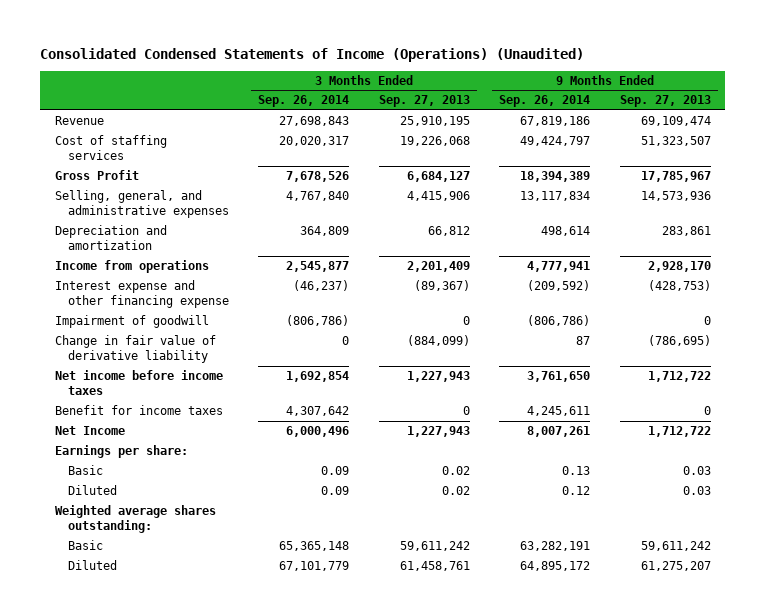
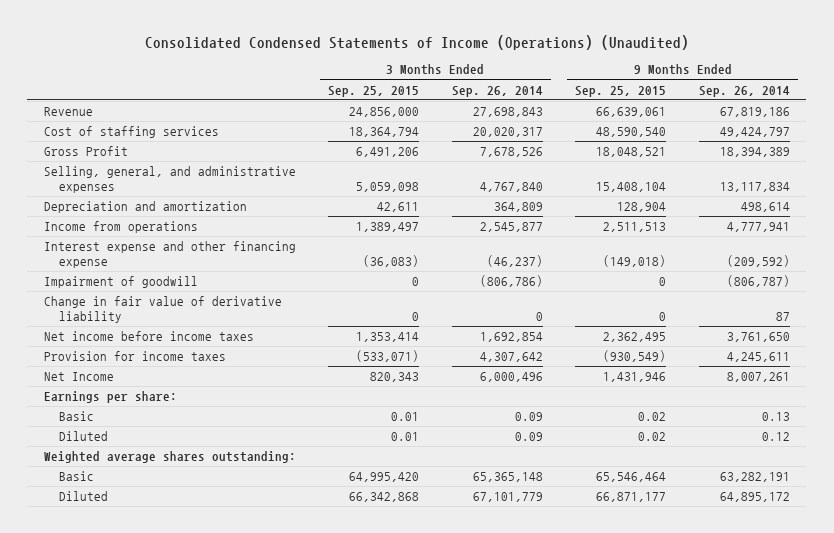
[378,95,470,108] Sep. 27, 2013 -> none
[619,95,711,108] Sep. 27, 2013 -> none
none -> [328,85,420,97] Sep. 25, 2015
none -> [575,85,667,97] Sep. 25, 2015
[527,315,591,327] (806,786) -> [726,275,790,288] (806,787)
[55,405,224,416] Benefit for income taxes -> [43,351,226,362] Provision for income taxes

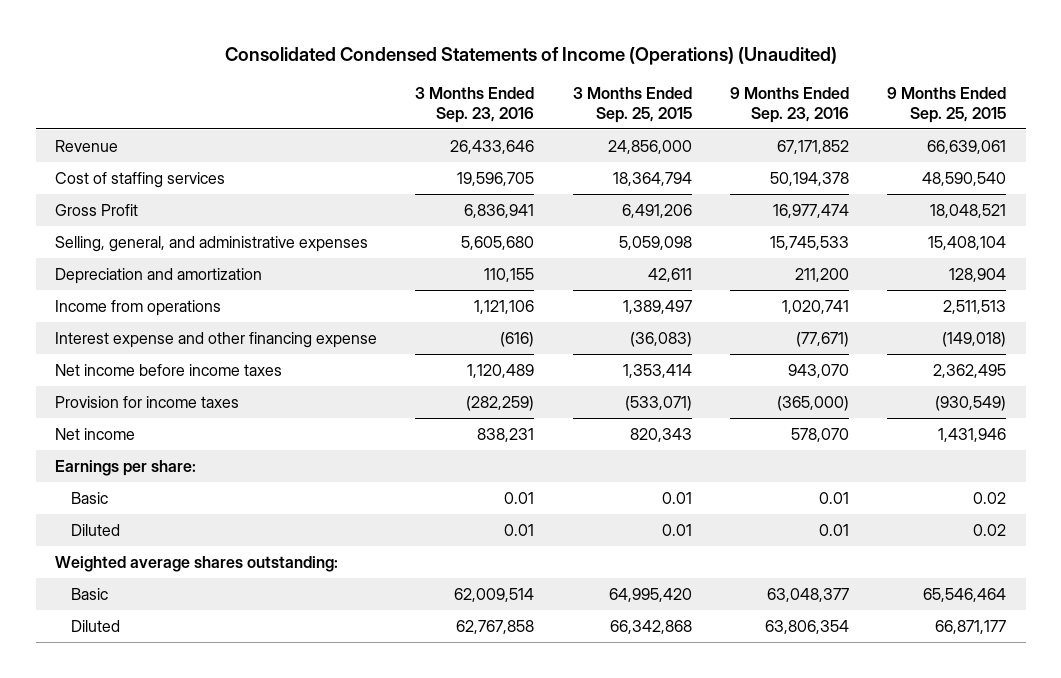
[451,85,543,97] Sep. 26, 2014 -> none
[698,85,790,97] Sep. 26, 2014 -> none
none -> [415,86,535,123] 3 Months Ended Sep. 23, 2016
none -> [730,86,850,123] 9 Months Ended Sep. 23, 2016
[43,276,198,289] Impairment of goodwill -> none
[43,296,282,323] Change in fair value of derivative liability -> none
[43,372,114,382] Net Income -> [54,427,135,440] Net income

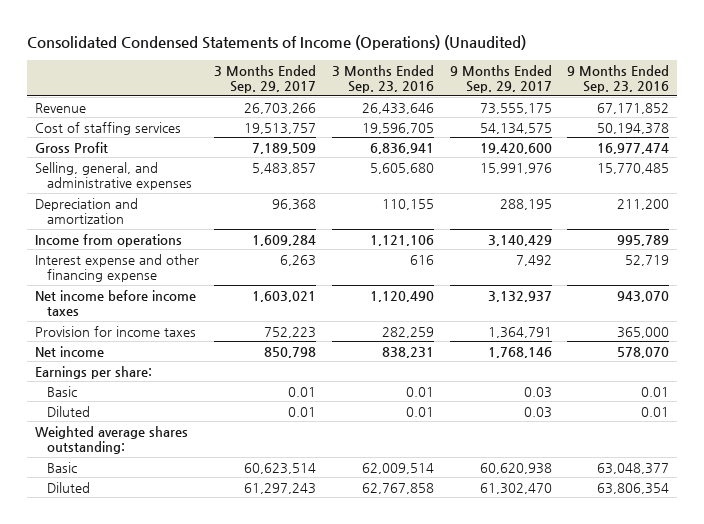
[572,86,692,123] 3 Months Ended Sep. 25, 2015 -> none
[887,86,1007,123] 9 Months Ended Sep. 25, 2015 -> none
none -> [214,64,317,94] 3 Months Ended Sep. 29, 2017
none -> [449,64,552,94] 9 Months Ended Sep. 29, 2017
[770,235,850,250] 15,745,533 -> [597,162,670,174] 15,770,485
[782,299,850,314] 1,020,741 -> [617,234,670,246] 995,789
[500,331,535,347] (616) -> [409,254,434,265] 616
[796,331,850,347] (77,671) -> [625,254,670,266] 52,719
[467,363,535,378] 1,120,489 -> [369,290,434,302] 1,120,490
[466,395,535,411] (282,259) -> [381,326,434,338] 282,259
[777,395,850,411] (365,000) -> [617,326,670,338] 365,000

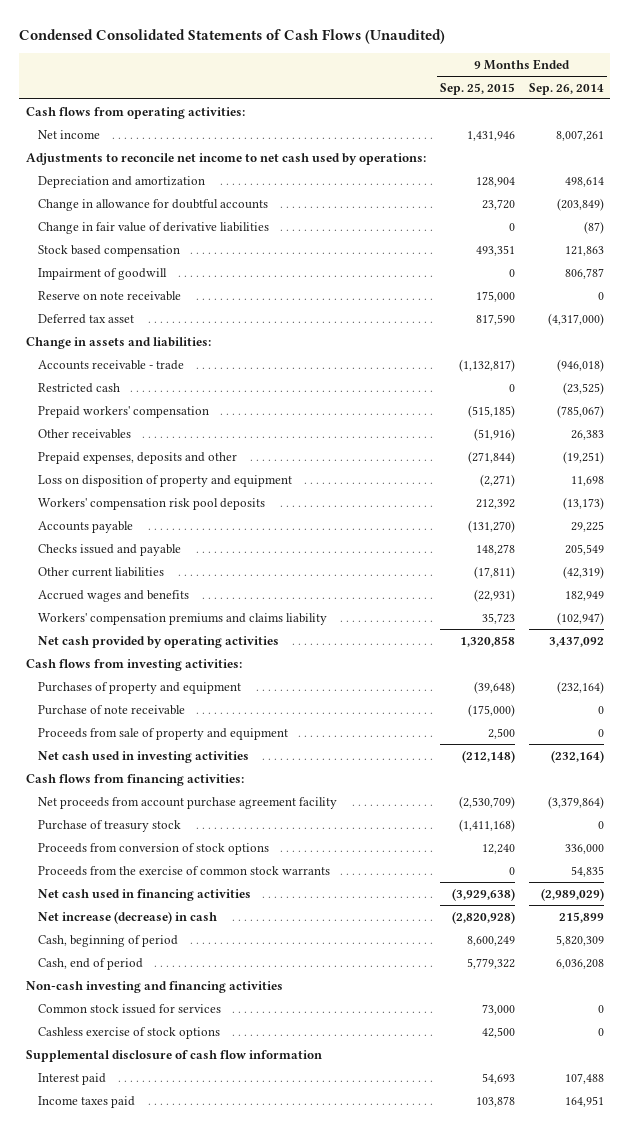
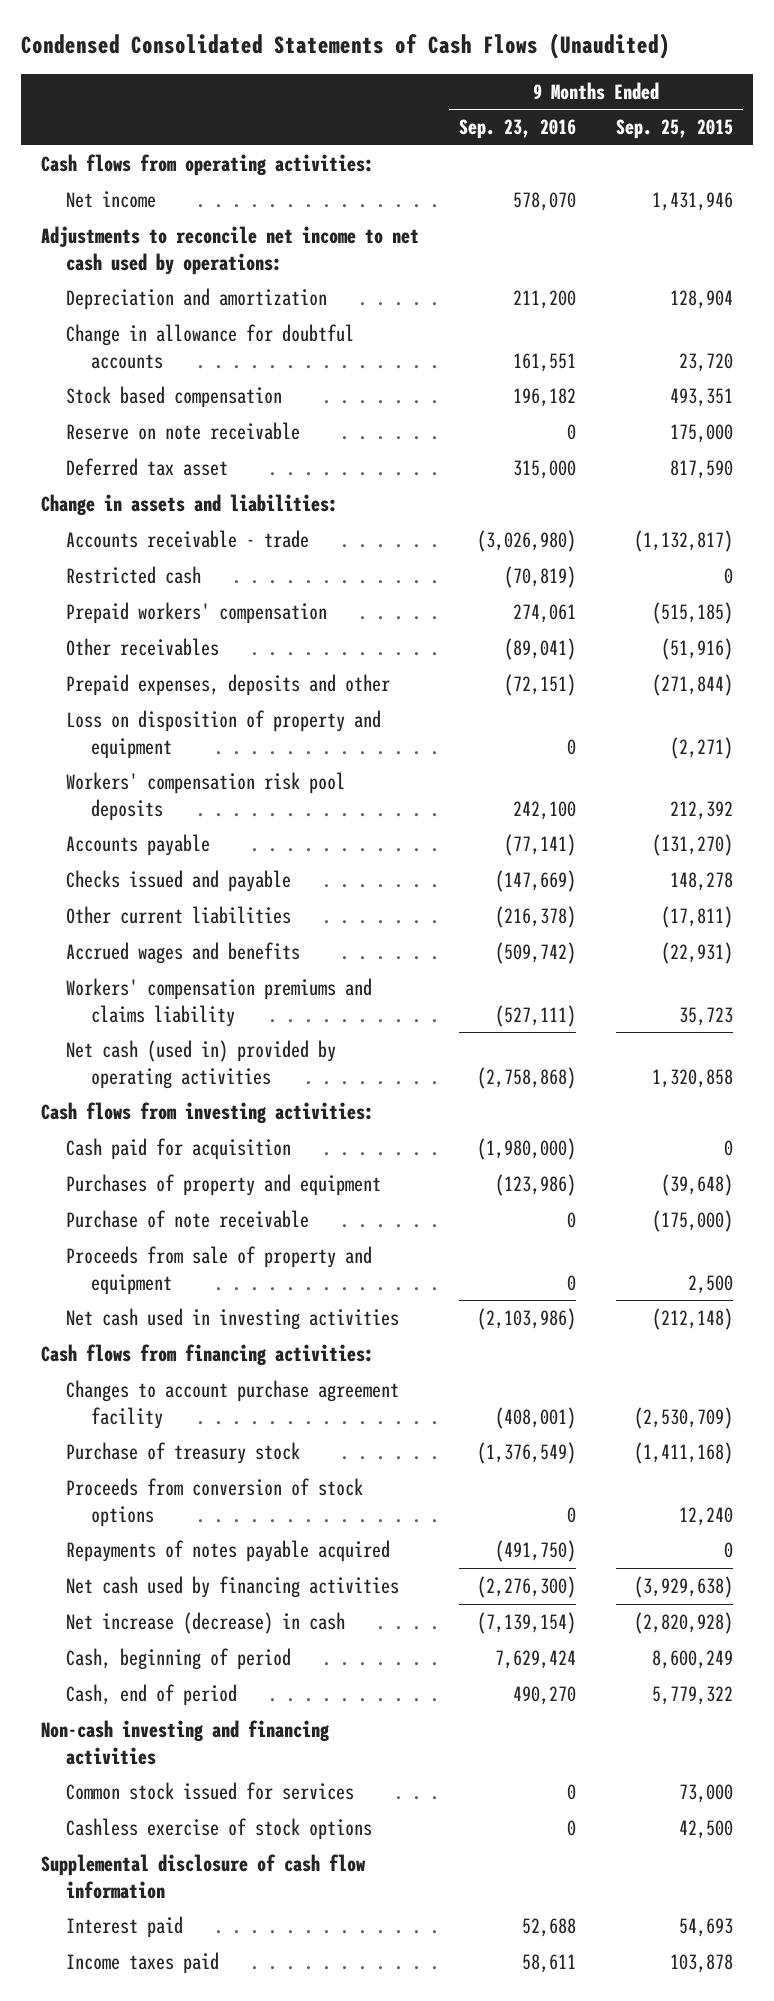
[528,82,604,95] Sep. 26, 2014 -> none
none -> [459,119,577,140] Sep. 23, 2016
[38,221,270,234] Change in fair value of derivative liabilities -> none
[38,267,168,280] Impairment of goodwill -> none
[38,635,280,648] Net cash provided by operating activities -> [66,1040,337,1089] Net cash (used in) provided by operating activities
none -> [66,1138,292,1161] Cash paid for acquisition
[38,796,338,809] Net proceeds from account purchase agreement facility -> [66,1380,400,1429] Changes to account purchase agreement facility
[38,865,331,876] Proceeds from the exercise of common stock warrants -> none
none -> [66,1540,391,1563] Repayments of notes payable acquired
[38,888,252,901] Net cash used in financing activities -> [66,1576,400,1599] Net cash used by financing activities

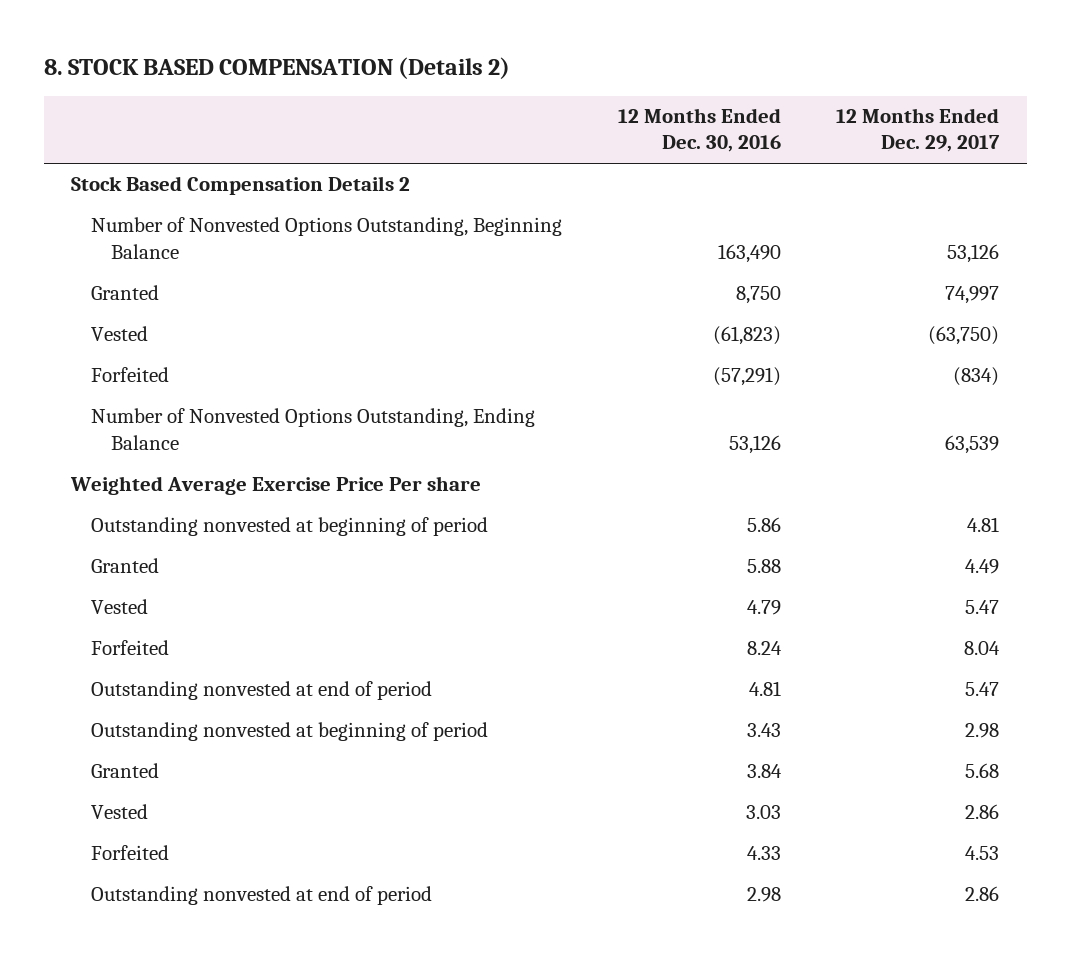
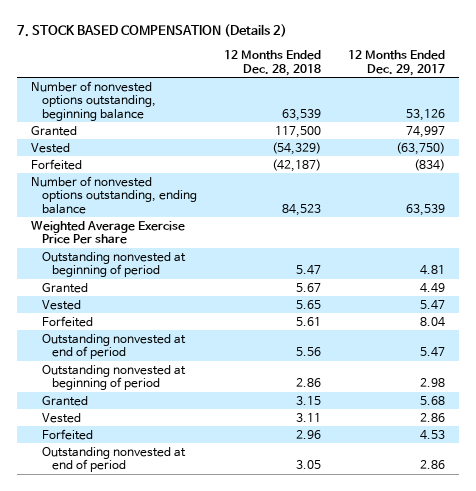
[43,57,510,80] 8. STOCK BASED COMPENSATION (Details 2) -> [17,23,288,37] 7. STOCK BASED COMPENSATION (Details 2)
[617,107,781,153] 12 Months Ended Dec. 30, 2016 -> none
none -> [223,49,321,76] 12 Months Ended Dec. 28, 2018
[71,176,411,196] Stock Based Compensation Details 2 -> none
[90,217,562,259] Number of Nonvested Options Outstanding, Beginning Balance -> [31,80,156,121] Number of nonvested options outstanding, beginning balance
[90,408,535,450] Number of Nonvested Options Outstanding, Ending Balance -> [31,175,197,214] Number of nonvested options outstanding, ending balance

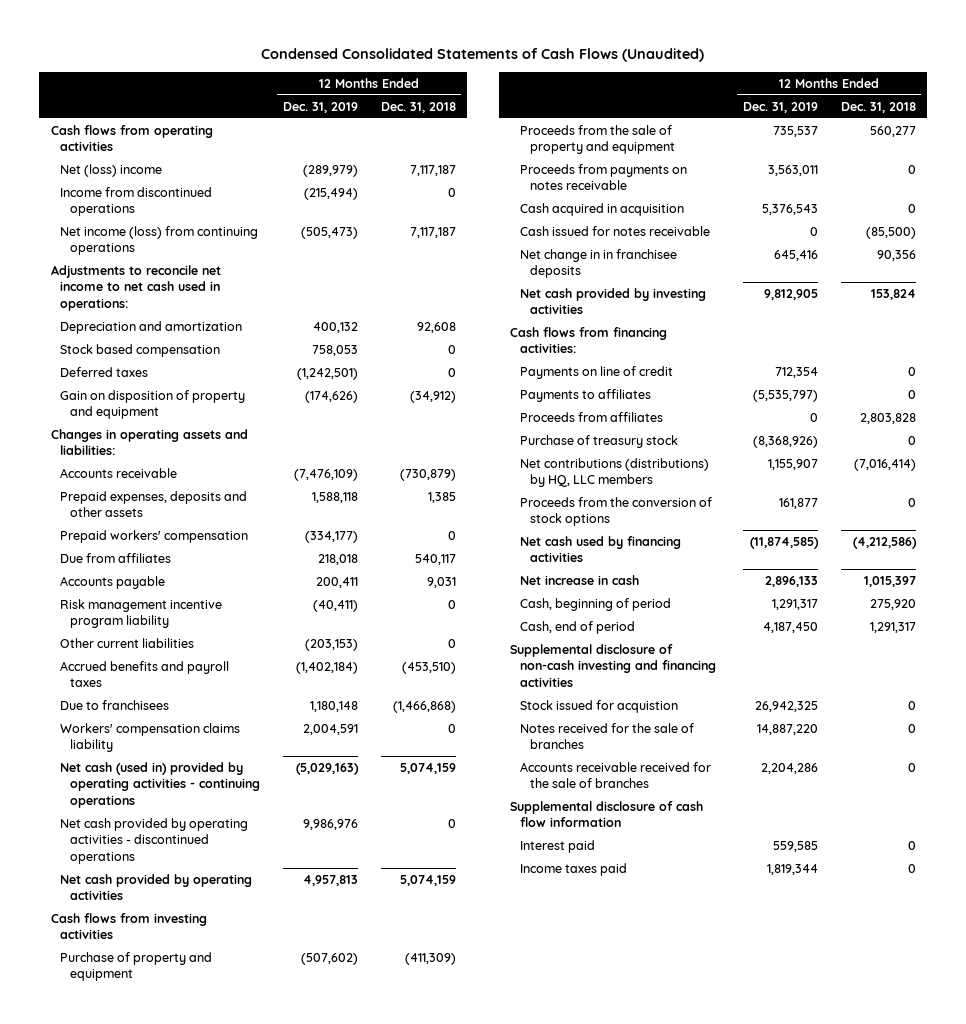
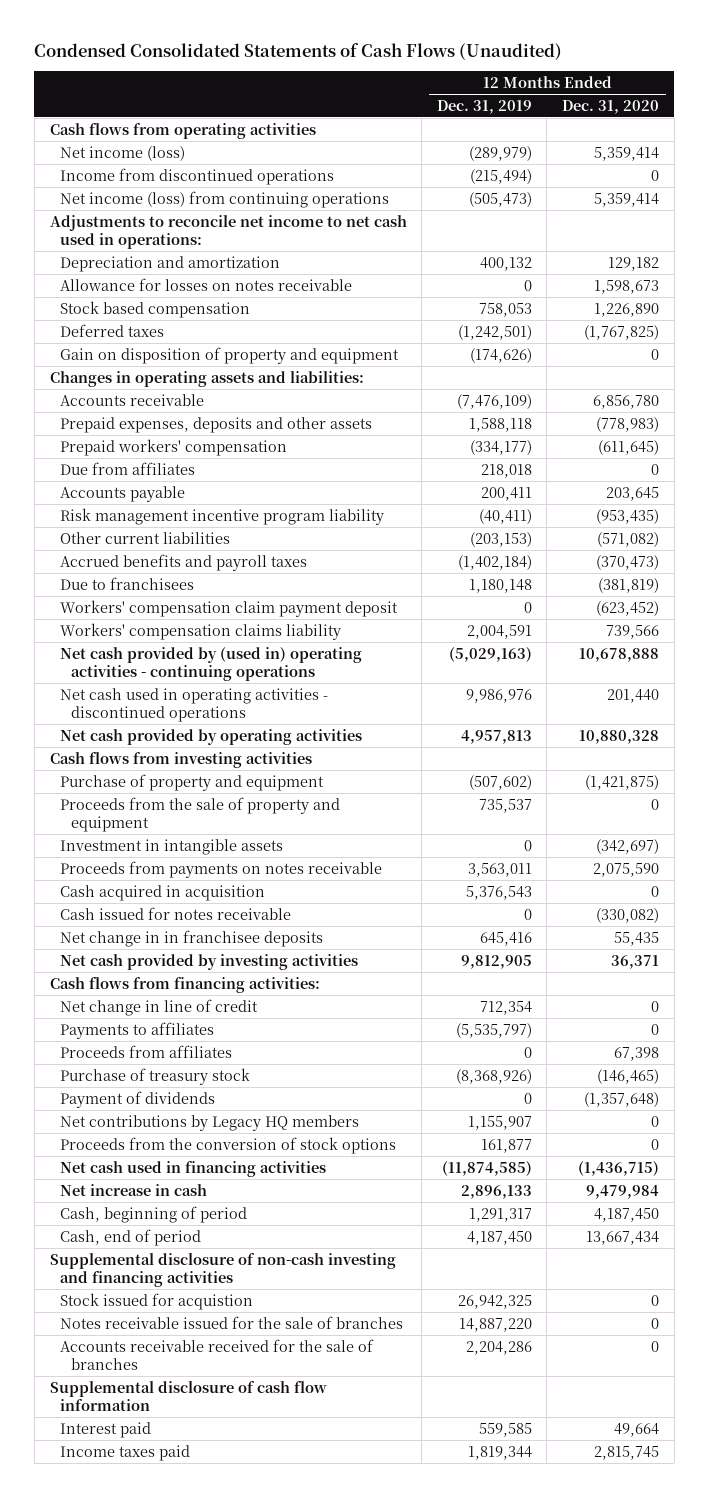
[380,101,456,113] Dec. 31, 2018 -> none
none -> [561,99,659,114] Dec. 31, 2020
[60,164,163,178] Net (loss) income -> [60,145,186,161] Net income (loss)
none -> [60,277,353,291] Allowance for losses on notes receivable
none -> [60,599,399,617] Workers' compensation claim payment deposit
[60,762,261,808] Net cash (used in) provided by operating activities - continuing operations -> [60,646,363,681] Net cash provided by (used in) operating activities - continuing operations
[60,818,249,864] Net cash provided by operating activities - discontinued operations -> [60,687,329,722] Net cash used in operating activities - discontinued operations
none -> [60,838,284,855] Investment in intangible assets
[520,366,674,380] Payments on line of credit -> [60,998,259,1016] Net change in line of credit
none -> [60,1090,216,1108] Payment of dividends
[520,458,710,488] Net contributions (distributions) by HQ, LLC members -> [60,1114,360,1131] Net contributions by Legacy HQ members
[520,536,682,563] Net cash used by financing activities -> [60,1160,327,1177] Net cash used in financing activities
[520,723,695,750] Notes received for the sale of branches -> [60,1315,404,1329] Notes receivable issued for the sale of branches

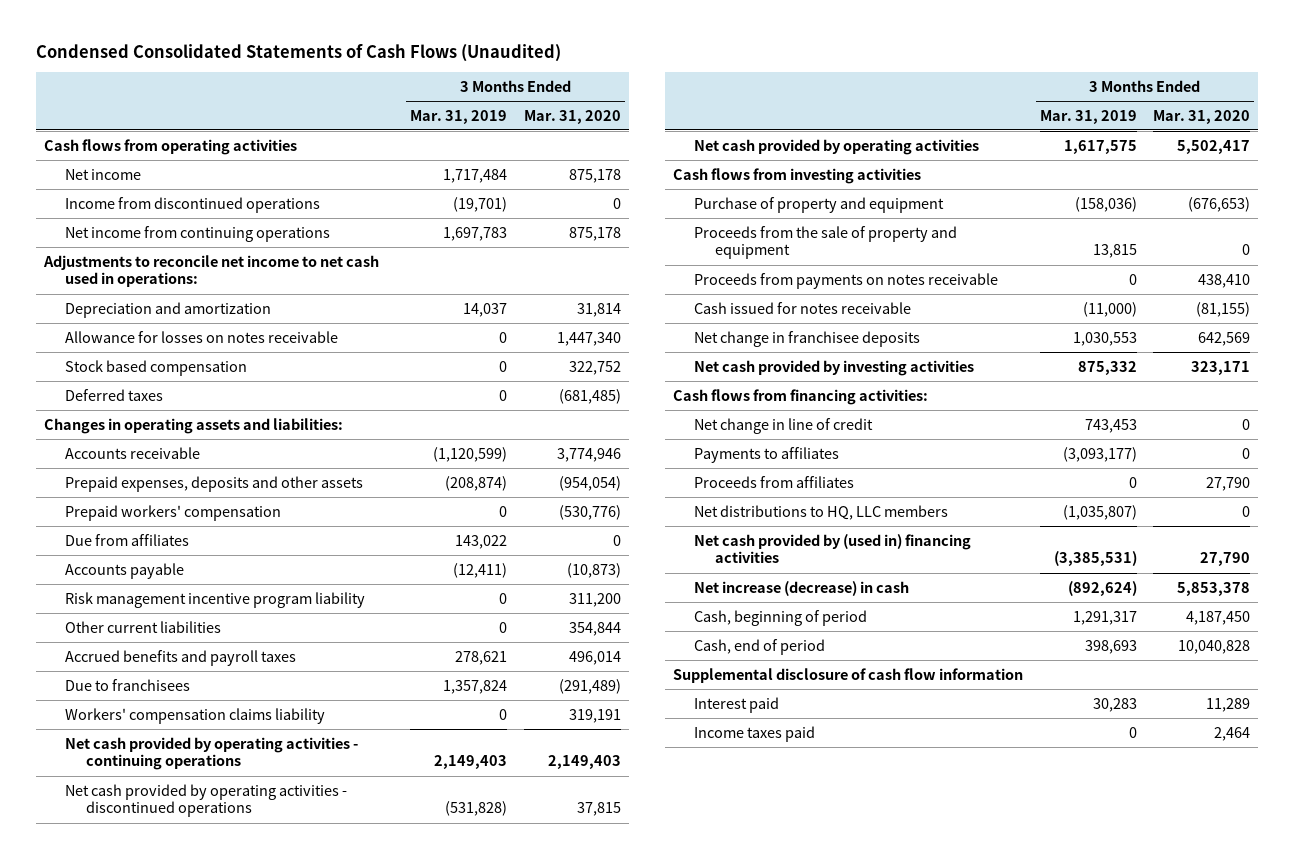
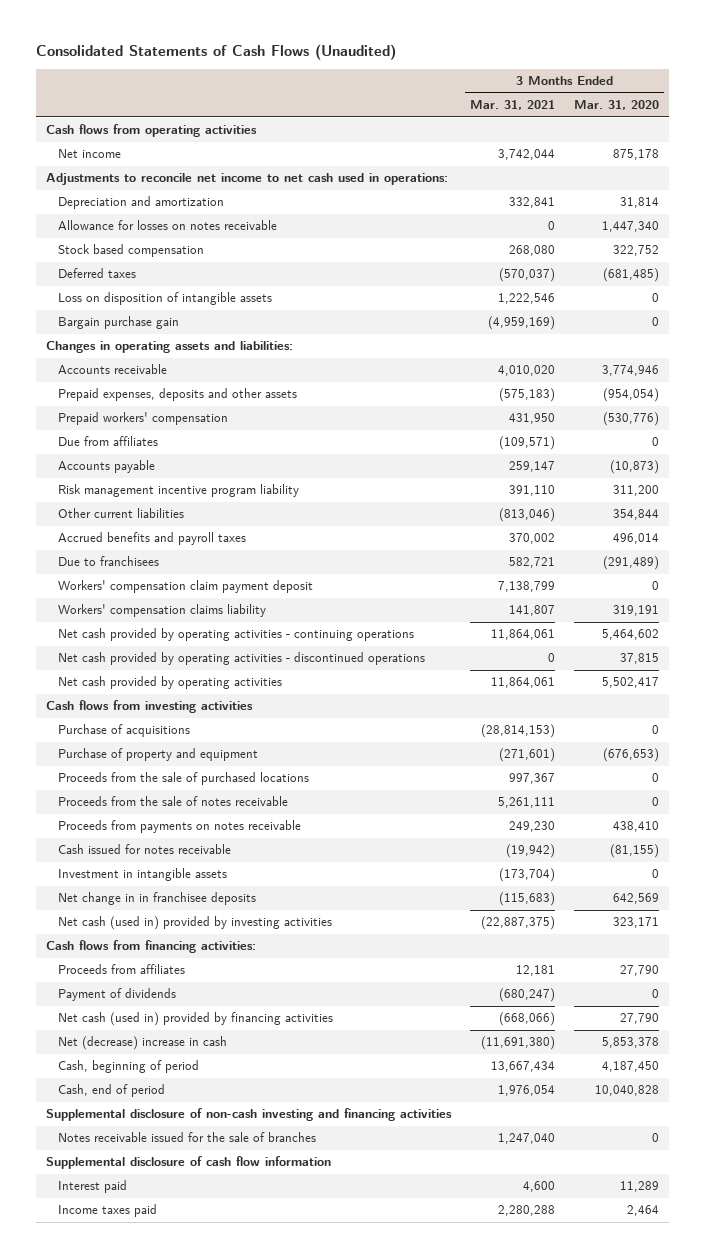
[35,43,561,62] Condensed Consolidated Statements of Cash Flows (Unaudited) -> [36,44,397,61] Consolidated Statements of Cash Flows (Unaudited)
[410,109,508,124] Mar. 31, 2019 -> none
none -> [470,100,556,111] Mar. 31, 2021
[64,196,320,213] Income from discontinued operations -> none
[64,225,330,242] Net income from continuing operations -> none
none -> [57,292,272,306] Loss on disposition of intangible assets
none -> [57,316,179,330] Bargain purchase gain
none -> [57,580,313,594] Workers' compensation claim payment deposit
[547,755,621,770] 2,149,403 -> [602,629,660,641] 5,464,602
none -> [57,724,190,738] Purchase of acquisitions
[694,225,958,260] Proceeds from the sale of property and equipment -> [57,772,309,786] Proceeds from the sale of purchased locations
none -> [57,796,288,807] Proceeds from the sale of notes receivable
none -> [57,868,227,882] Investment in intangible assets
[694,330,921,347] Net change in franchisee deposits -> [57,892,256,906] Net change in in franchisee deposits
[694,359,975,376] Net cash provided by investing activities -> [57,916,332,931] Net cash (used in) provided by investing activities
[694,417,874,434] Net change in line of credit -> none
[694,446,840,463] Payments to affiliates -> none
[694,504,949,520] Net distributions to HQ, LLC members -> none
none -> [57,988,176,1002] Payment of dividends
[694,533,972,564] Net cash provided by (used in) financing activities -> [57,1012,333,1027] Net cash (used in) provided by financing activities
[694,580,910,596] Net increase (decrease) in cash -> [57,1036,227,1051] Net (decrease) increase in cash
none -> [45,1108,452,1122] Supplemental disclosure of non-cash investing and financing activities
none -> [57,1132,316,1143] Notes receivable issued for the sale of branches

